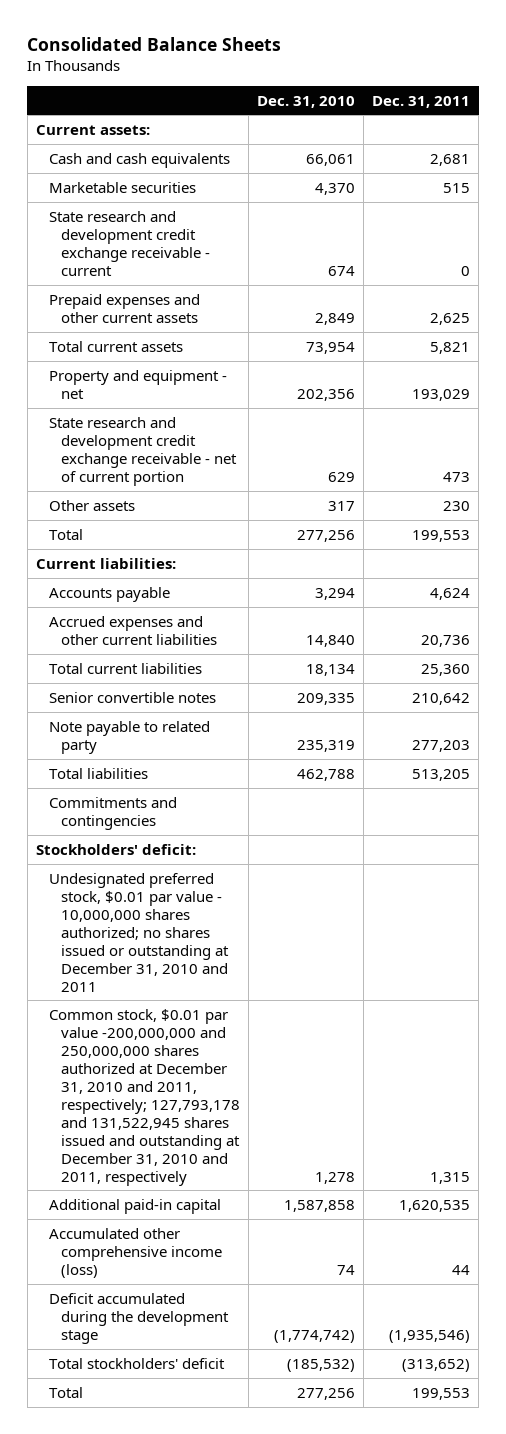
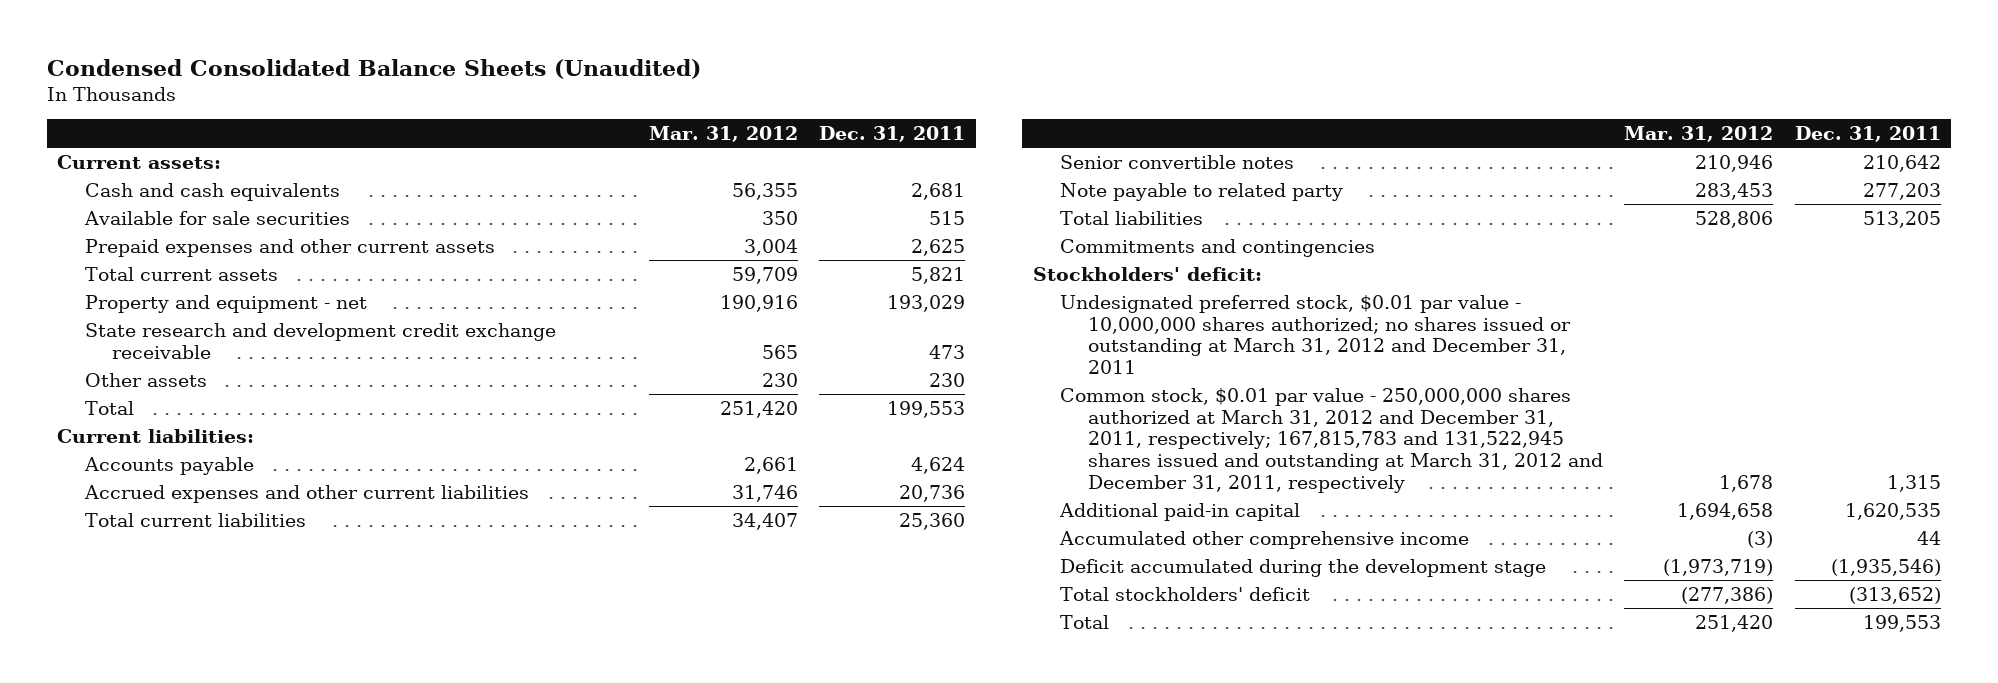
[27,36,282,51] Consolidated Balance Sheets -> [46,58,701,79] Condensed Consolidated Balance Sheets (Unaudited)
[257,95,356,108] Dec. 31, 2010 -> none
none -> [648,125,798,142] Mar. 31, 2012
[48,210,211,276] State research and development credit exchange receivable - current -> none
[48,181,196,193] Marketable securities -> [83,210,350,225] Available for sale securities
[48,416,238,486] State research and development credit exchange receivable - net of current portion -> [84,322,556,359] State research and development credit exchange receivable
[48,872,230,992] Undesignated preferred stock, $0.01 par value - 10,000,000 shares authorized; no shares issued or outstanding at December 31, 2010 and 2011 -> [1060,294,1571,375] Undesignated preferred stock, $0.01 par value - 10,000,000 shares authorized; no shares issued or outstanding at March 31, 2012 and December 31, 2011
[48,1008,241,1186] Common stock, $0.01 par value -200,000,000 and 250,000,000 shares authorized at December 31, 2010 and 2011, respectively; 127,793,178 and 131,522,945 shares issued and outstanding at December 31, 2010 and 2011, respectively -> [1060,387,1603,493] Common stock, $0.01 par value - 250,000,000 shares authorized at March 31, 2012 and December 31, 2011, respectively; 167,815,783 and 131,522,945 shares issued and outstanding at March 31, 2012 and December 31, 2011, respectively
[48,1227,223,1278] Accumulated other comprehensive income (loss) -> [1059,530,1470,549] Accumulated other comprehensive income

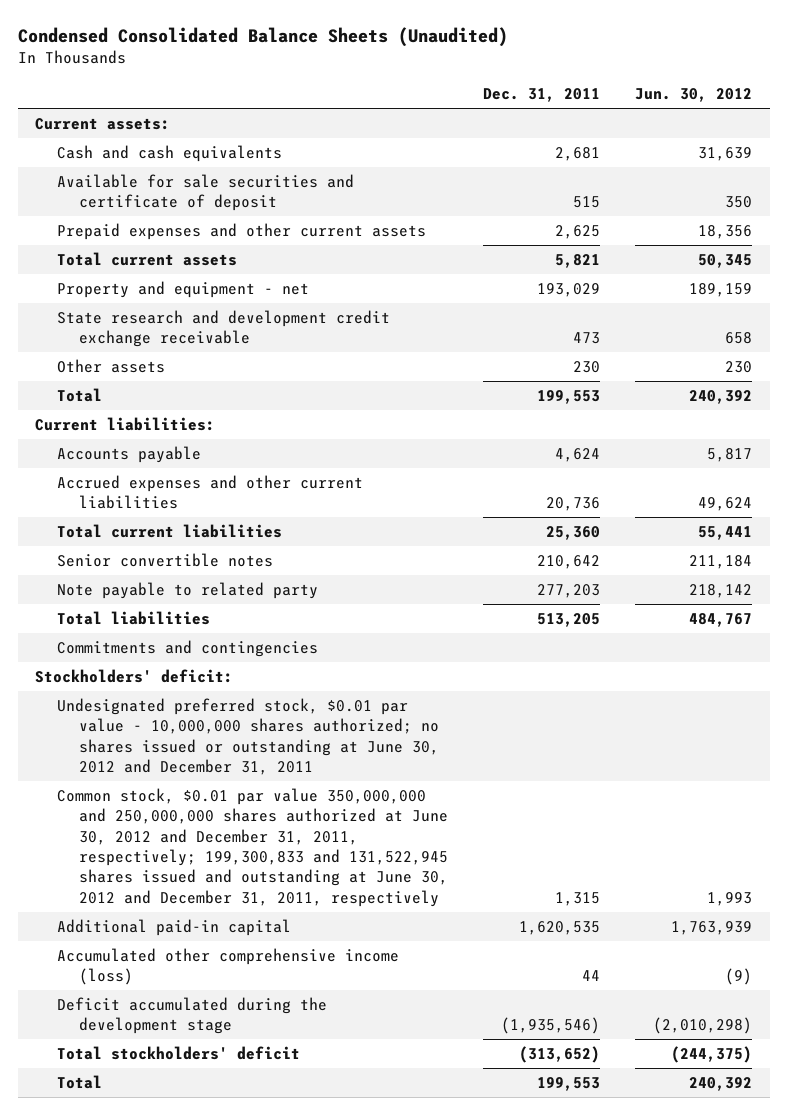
[648,125,798,142] Mar. 31, 2012 -> none
none -> [635,88,753,103] Jun. 30, 2012
[83,210,350,225] Available for sale securities -> [57,174,355,212] Available for sale securities and certificate of deposit
[1060,294,1571,375] Undesignated preferred stock, $0.01 par value - 10,000,000 shares authorized; no shares issued or outstanding at March 31, 2012 and December 31, 2011 -> [57,698,439,776] Undesignated preferred stock, $0.01 par value - 10,000,000 shares authorized; no shares issued or outstanding at June 30, 2012 and December 31, 2011
[1060,387,1603,493] Common stock, $0.01 par value - 250,000,000 shares authorized at March 31, 2012 and December 31, 2011, respectively; 167,815,783 and 131,522,945 shares issued and outstanding at March 31, 2012 and December 31, 2011, respectively -> [57,788,448,907] Common stock, $0.01 par value 350,000,000 and 250,000,000 shares authorized at June 30, 2012 and December 31, 2011, respectively; 199,300,833 and 131,522,945 shares issued and outstanding at June 30, 2012 and December 31, 2011, respectively
[1059,530,1470,549] Accumulated other comprehensive income -> [57,948,400,986] Accumulated other comprehensive income (loss)

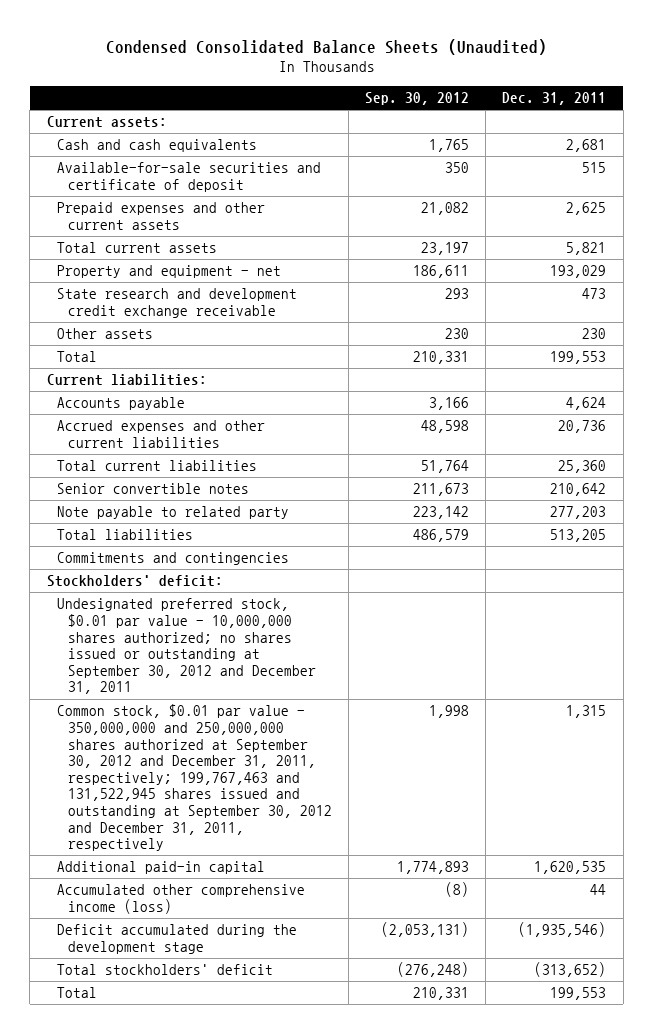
[635,88,753,103] Jun. 30, 2012 -> none
none -> [365,91,470,105] Sep. 30, 2012
[57,174,355,212] Available for sale securities and certificate of deposit -> [57,162,322,192] Available-for-sale securities and certificate of deposit
[57,698,439,776] Undesignated preferred stock, $0.01 par value - 10,000,000 shares authorized; no shares issued or outstanding at June 30, 2012 and December 31, 2011 -> [57,598,316,695] Undesignated preferred stock, $0.01 par value - 10,000,000 shares authorized; no shares issued or outstanding at September 30, 2012 and December 31, 2011
[57,788,448,907] Common stock, $0.01 par value 350,000,000 and 250,000,000 shares authorized at June 30, 2012 and December 31, 2011, respectively; 199,300,833 and 131,522,945 shares issued and outstanding at June 30, 2012 and December 31, 2011, respectively -> [57,704,332,852] Common stock, $0.01 par value - 350,000,000 and 250,000,000 shares authorized at September 30, 2012 and December 31, 2011, respectively; 199,767,463 and 131,522,945 shares issued and outstanding at September 30, 2012 and December 31, 2011, respectively

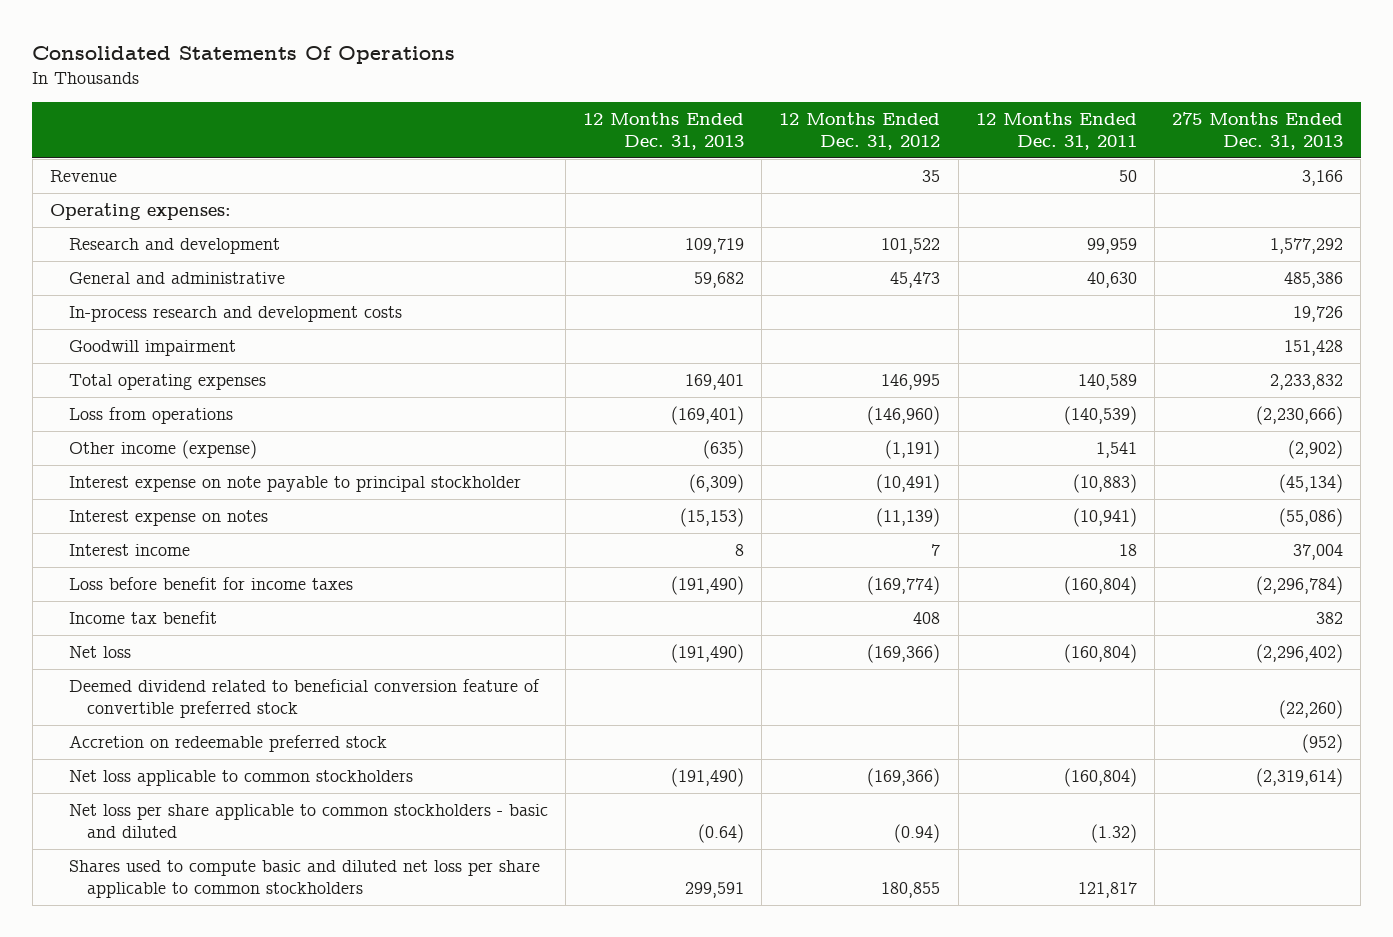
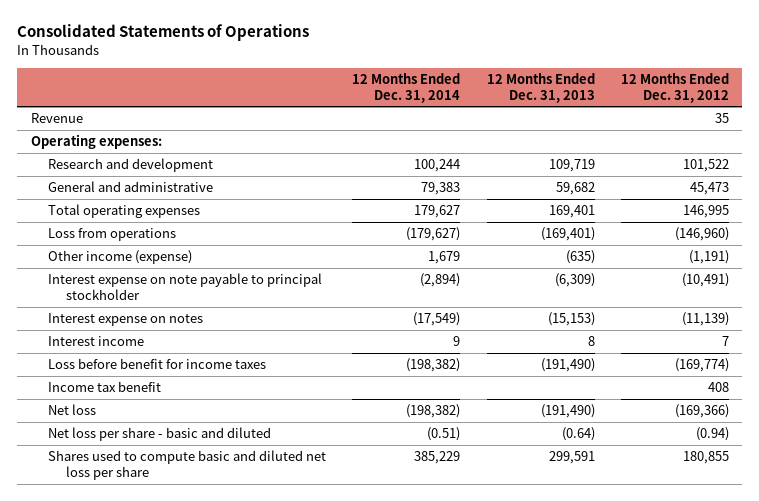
[32,45,456,64] Consolidated Statements Of Operations -> [17,24,310,42] Consolidated Statements of Operations
[975,111,1137,150] 12 Months Ended Dec. 31, 2011 -> none
[1172,111,1344,150] 275 Months Ended Dec. 31, 2013 -> none
none -> [352,72,461,103] 12 Months Ended Dec. 31, 2014
[68,306,402,323] In-process research and development costs -> none
[68,340,236,357] Goodwill impairment -> none
[68,679,540,719] Deemed dividend related to beneficial conversion feature of convertible preferred stock -> none
[68,735,387,753] Accretion on redeemable preferred stock -> none
[68,770,413,787] Net loss applicable to common stockholders -> none
[68,804,548,839] Net loss per share applicable to common stockholders - basic and diluted -> [48,427,272,442] Net loss per share - basic and diluted
[68,860,540,899] Shares used to compute basic and diluted net loss per share applicable to common stockholders -> [48,450,327,481] Shares used to compute basic and diluted net loss per share

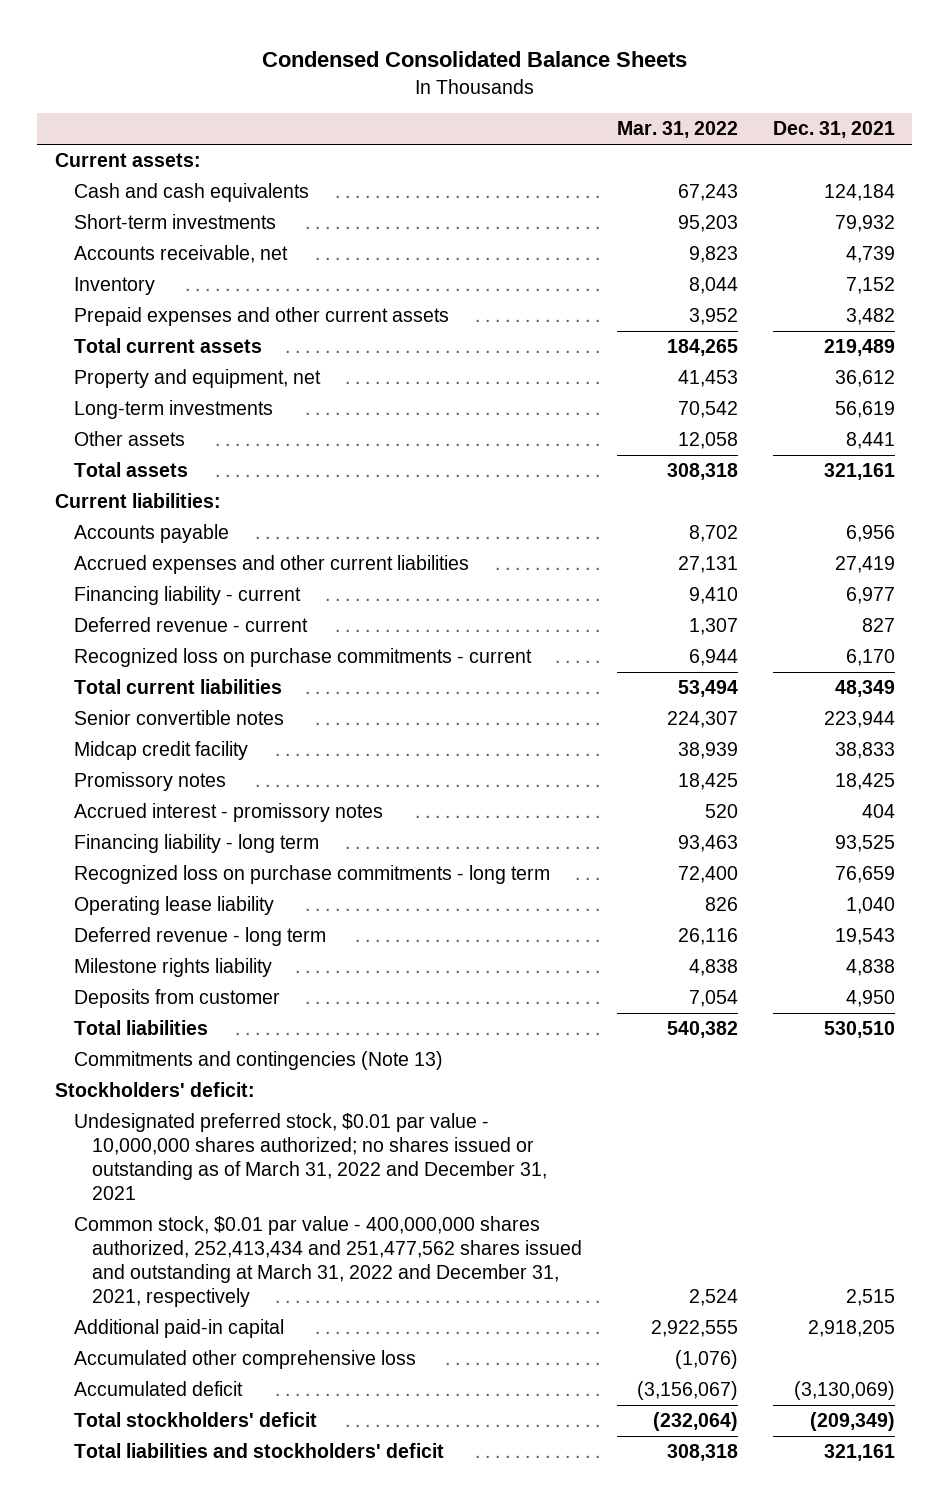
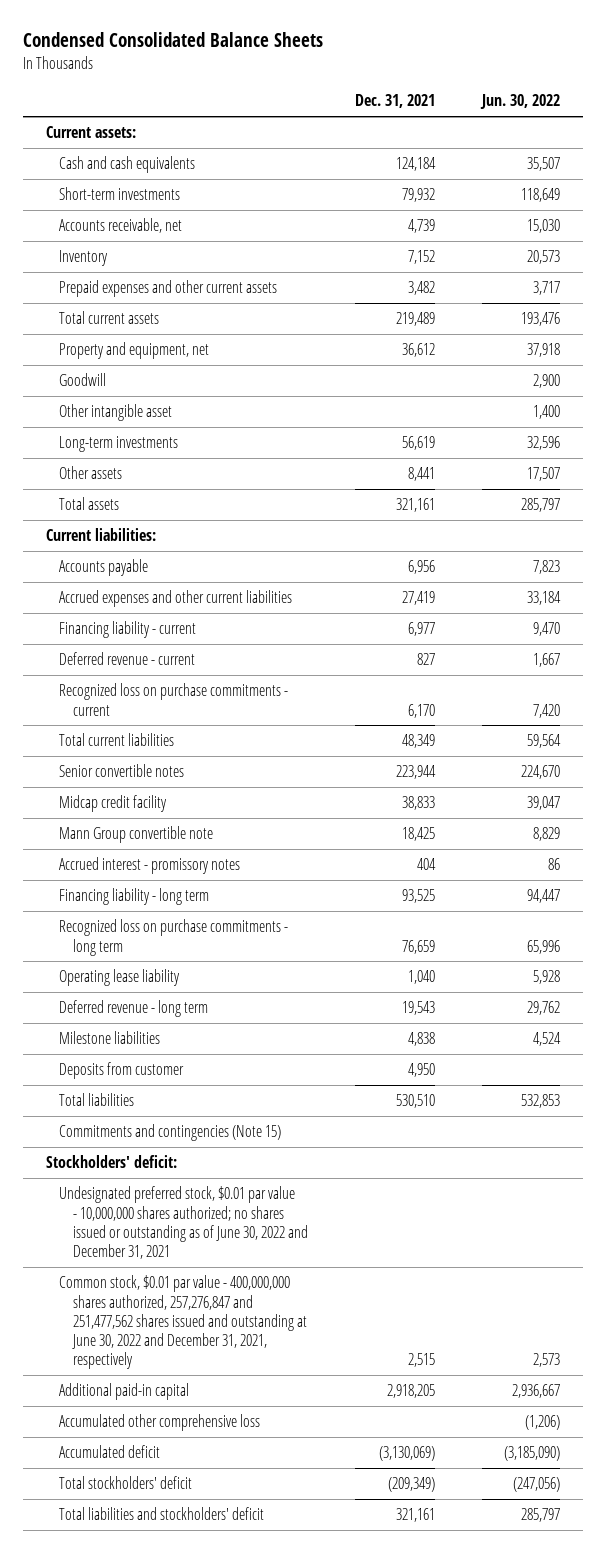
[616,121,738,139] Mar. 31, 2022 -> none
none -> [479,94,560,110] Jun. 30, 2022
none -> [59,373,107,387] Goodwill
none -> [59,404,173,422] Other intangible asset
[73,772,226,792] Promissory notes -> [59,826,214,844] Mann Group convertible note
[73,958,272,978] Milestone rights liability -> [59,1031,161,1045] Milestone liabilities
[73,1051,443,1071] Commitments and contingencies (Note 13) -> [59,1124,282,1142] Commitments and contingencies (Note 15)
[73,1113,548,1201] Undesignated preferred stock, $0.01 par value - 10,000,000 shares authorized; no shares issued or outstanding as of March 31, 2022 and December 31, 2021 -> [59,1186,308,1260] Undesignated preferred stock, $0.01 par value - 10,000,000 shares authorized; no shares issued or outstanding as of June 30, 2022 and December 31, 2021
[73,1216,583,1308] Common stock, $0.01 par value - 400,000,000 shares authorized, 252,413,434 and 251,477,562 shares issued and outstanding at March 31, 2022 and December 31, 2021, respectively -> [59,1275,307,1370] Common stock, $0.01 par value - 400,000,000 shares authorized, 257,276,847 and 251,477,562 shares issued and outstanding at June 30, 2022 and December 31, 2021, respectively

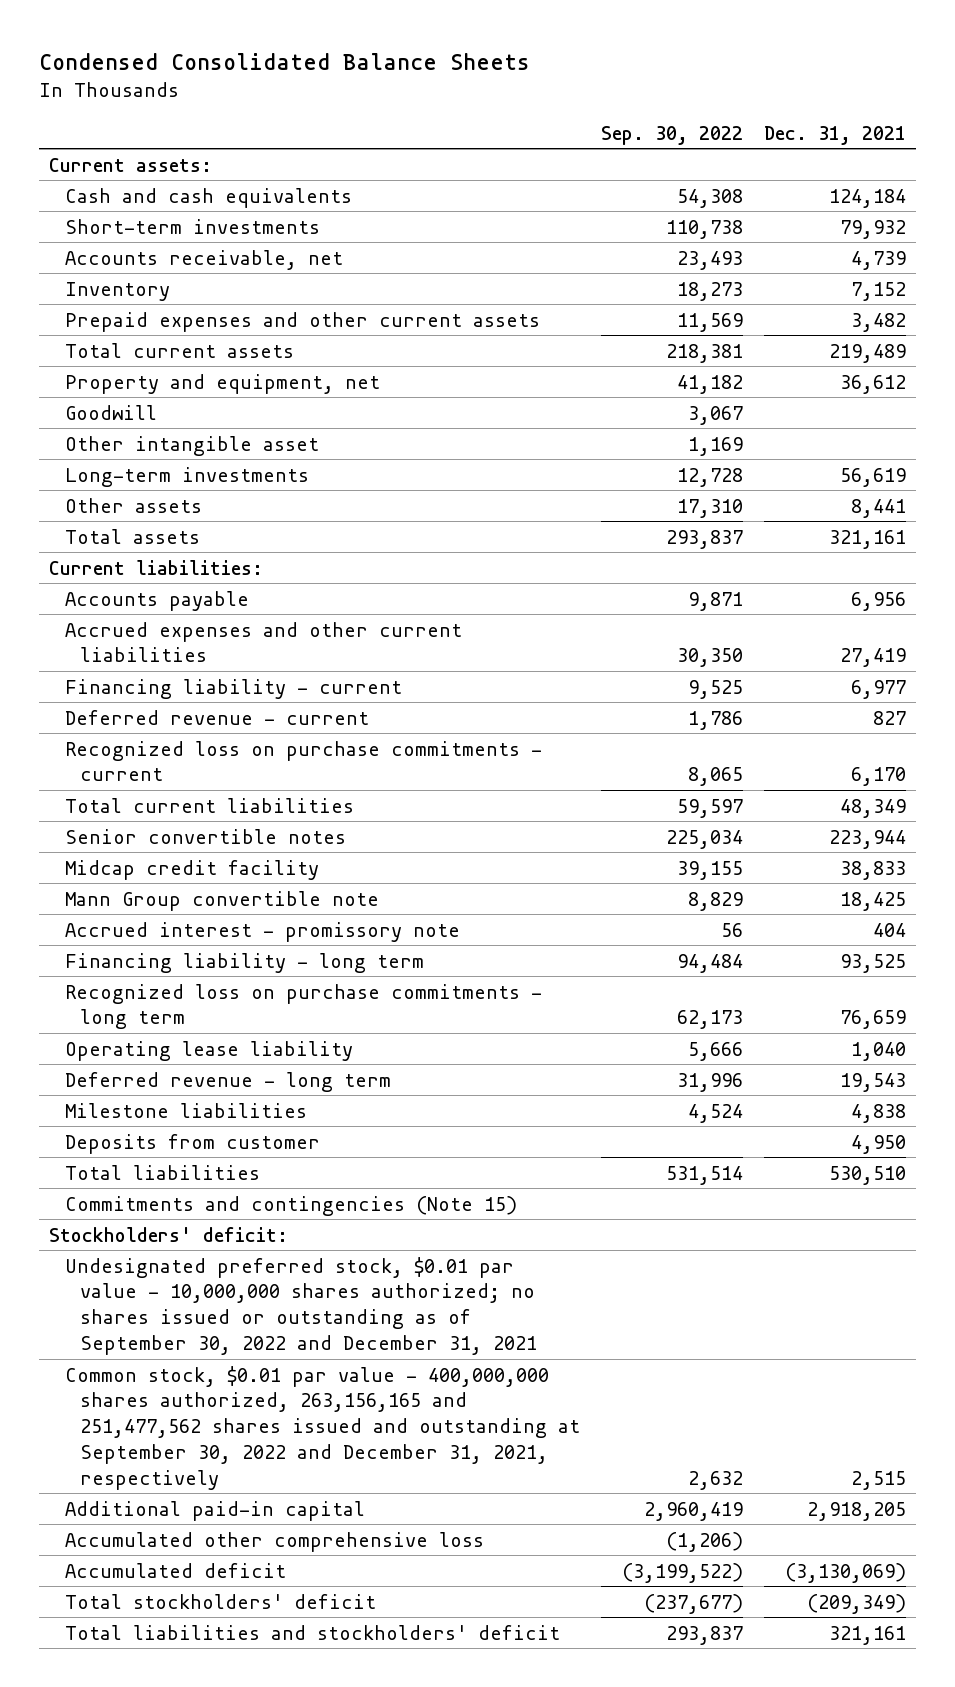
[479,94,560,110] Jun. 30, 2022 -> none
none -> [600,125,743,145] Sep. 30, 2022
[59,857,241,875] Accrued interest - promissory notes -> [64,921,460,942] Accrued interest - promissory note
[59,1186,308,1260] Undesignated preferred stock, $0.01 par value - 10,000,000 shares authorized; no shares issued or outstanding as of June 30, 2022 and December 31, 2021 -> [64,1256,538,1355] Undesignated preferred stock, $0.01 par value - 10,000,000 shares authorized; no shares issued or outstanding as of September 30, 2022 and December 31, 2021
[59,1275,307,1370] Common stock, $0.01 par value - 400,000,000 shares authorized, 257,276,847 and 251,477,562 shares issued and outstanding at June 30, 2022 and December 31, 2021, respectively -> [64,1365,581,1490] Common stock, $0.01 par value - 400,000,000 shares authorized, 263,156,165 and 251,477,562 shares issued and outstanding at September 30, 2022 and December 31, 2021, respectively

